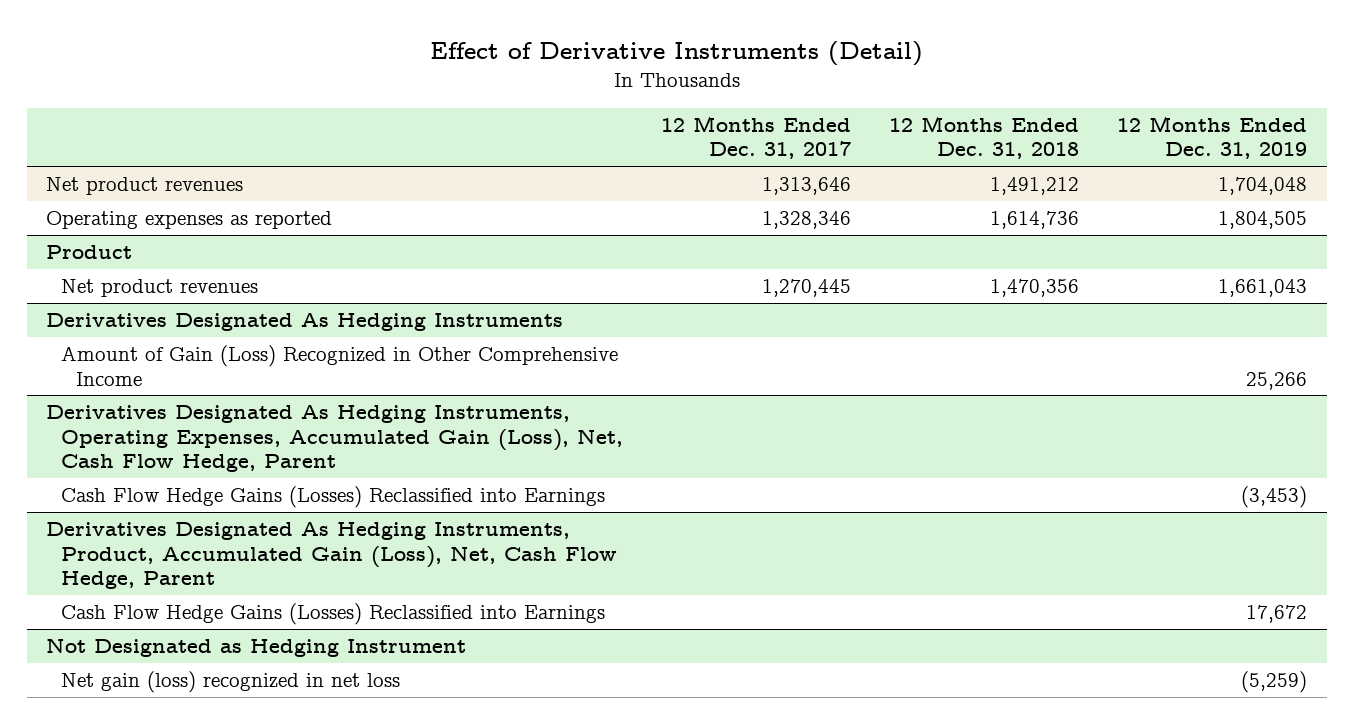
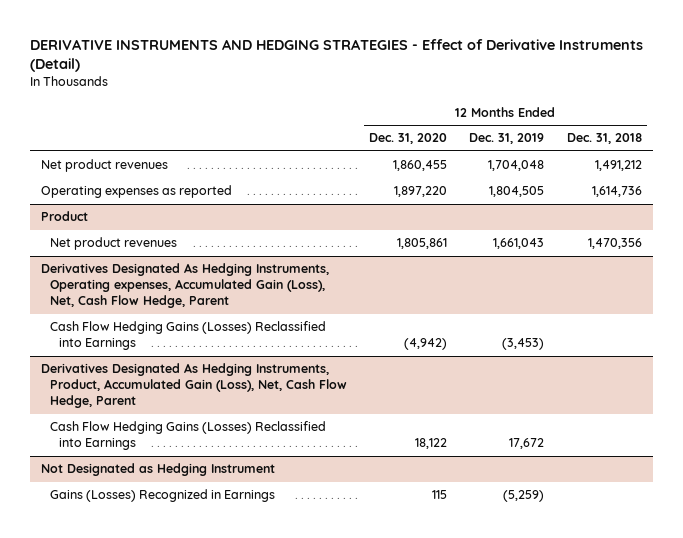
[429,40,923,66] Effect of Derivative Instruments (Detail) -> [29,38,643,73] DERIVATIVE INSTRUMENTS AND HEDGING STRATEGIES - Effect of Derivative Instruments (Detail)
[660,115,851,160] 12 Months Ended Dec. 31, 2017 -> none
none -> [369,133,448,145] Dec. 31, 2020
[45,313,563,332] Derivatives Designated As Hedging Instruments -> none
[60,345,618,386] Amount of Gain (Loss) Recognized in Other Comprehensive Income -> none
[45,405,623,473] Derivatives Designated As Hedging Instruments, Operating Expenses, Accumulated Gain (Loss), Net, Cash Flow Hedge, Parent -> [40,263,329,309] Derivatives Designated As Hedging Instruments, Operating expenses, Accumulated Gain (Loss), Net, Cash Flow Hedge, Parent
[60,486,605,509] Cash Flow Hedge Gains (Losses) Reclassified into Earnings -> [49,321,326,351] Cash Flow Hedging Gains (Losses) Reclassified into Earnings
[60,603,605,626] Cash Flow Hedge Gains (Losses) Reclassified into Earnings -> [49,421,326,451] Cash Flow Hedging Gains (Losses) Reclassified into Earnings
[60,671,400,694] Net gain (loss) recognized in net loss -> [49,489,275,503] Gains (Losses) Recognized in Earnings

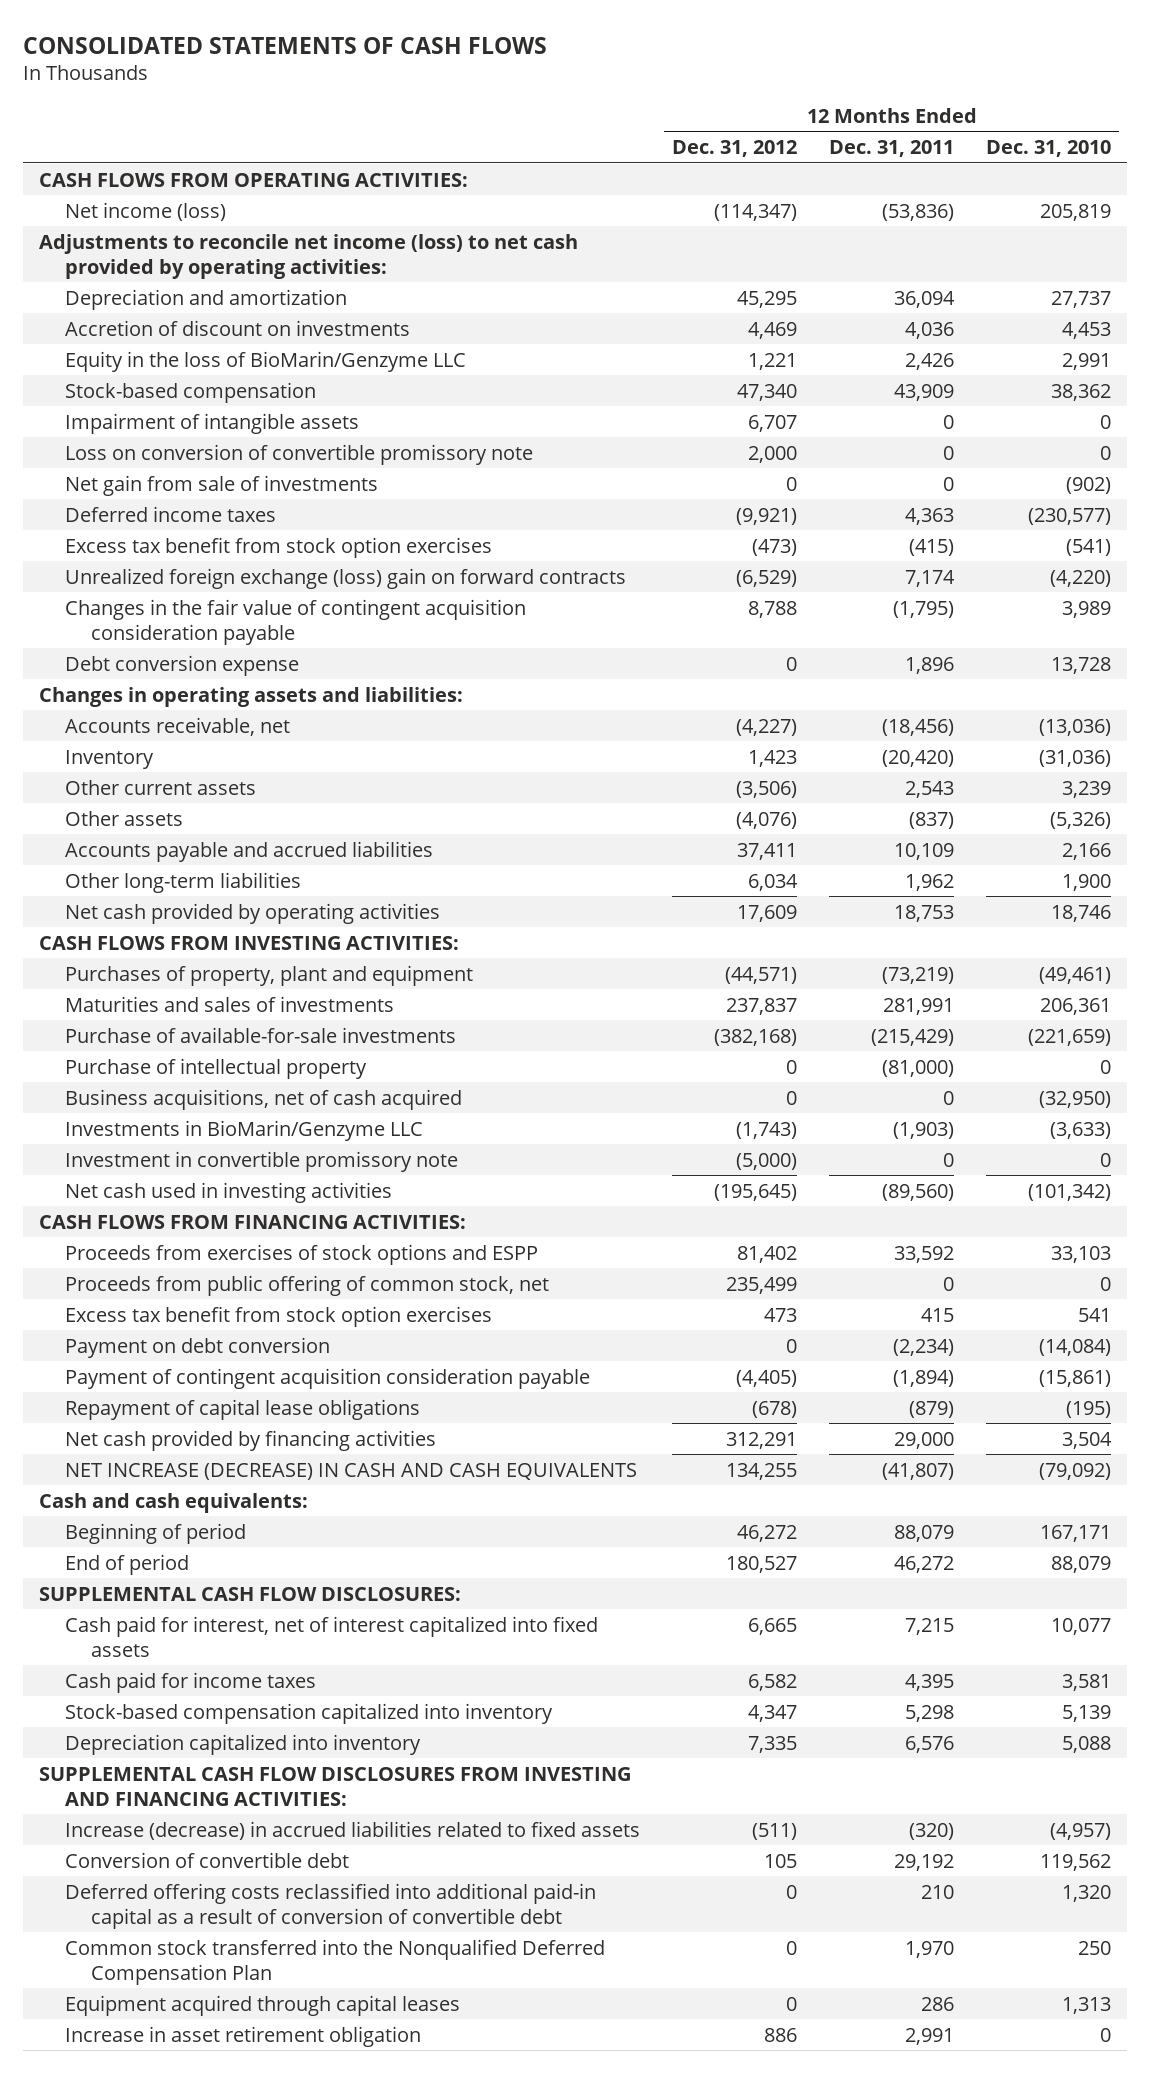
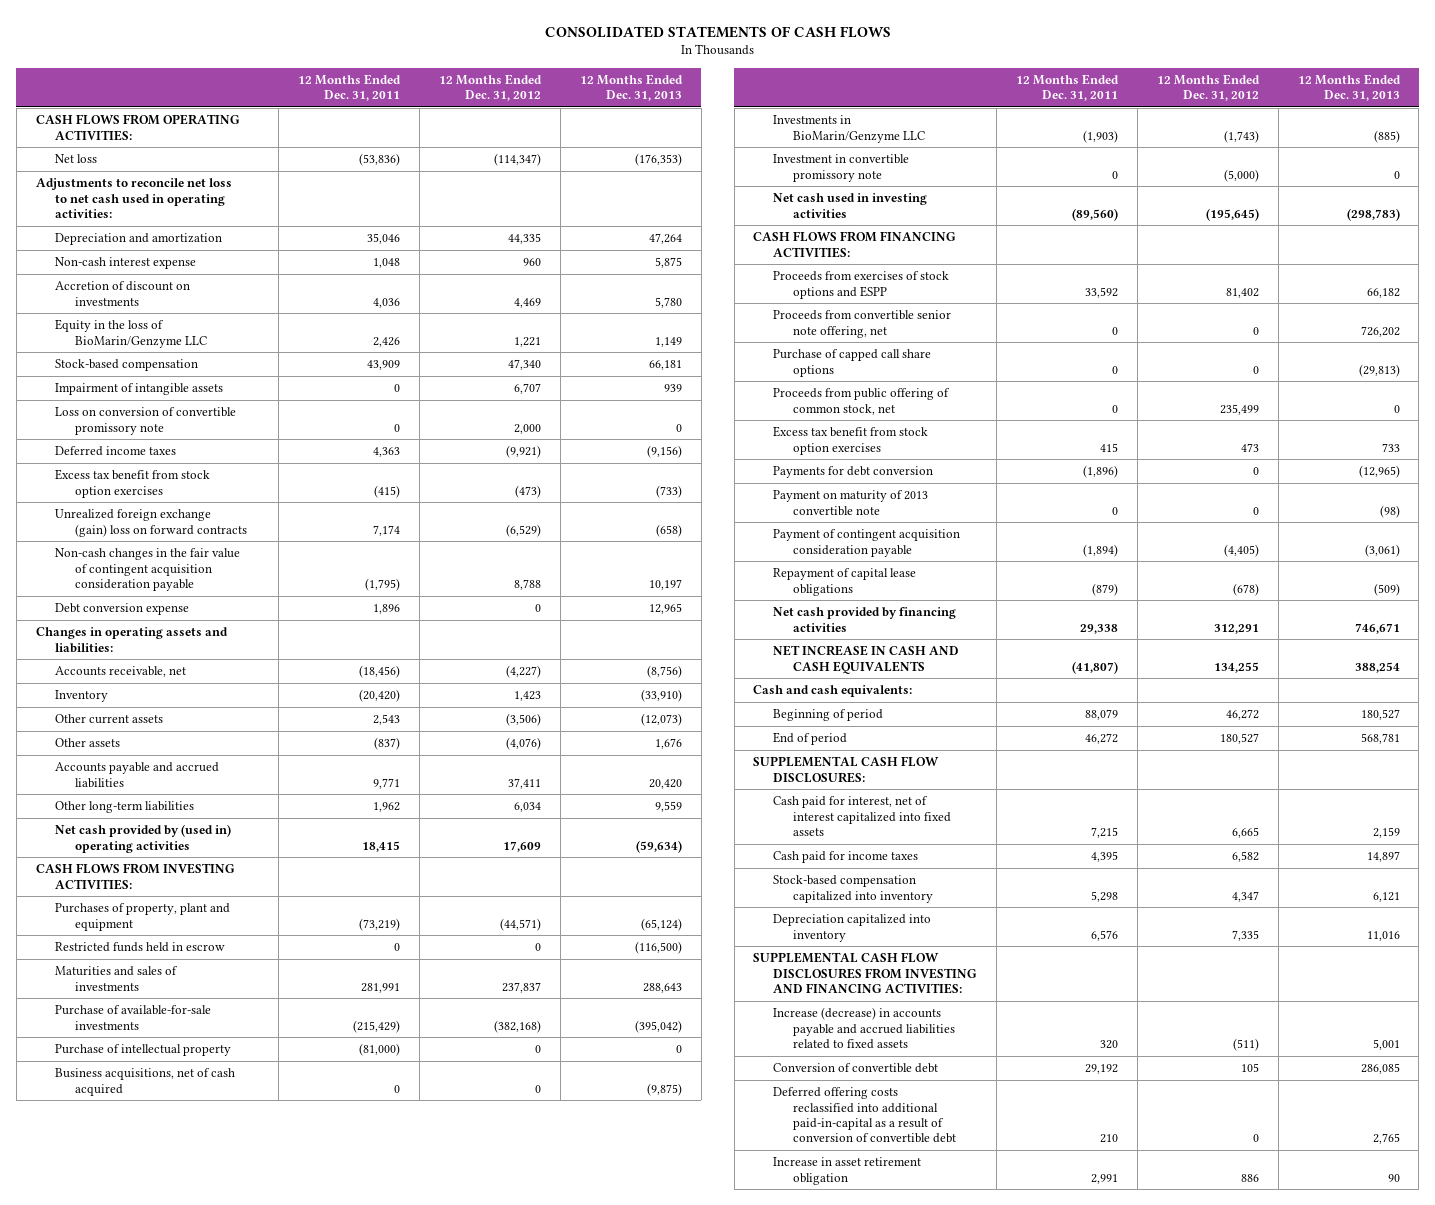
[986,140,1112,158] Dec. 31, 2010 -> none
none -> [579,73,683,102] 12 Months Ended Dec. 31, 2013
[64,201,226,221] Net income (loss) -> [55,154,98,164] Net loss
[39,233,579,279] Adjustments to reconcile net income (loss) to net cash provided by operating activities: -> [35,178,232,218] Adjustments to reconcile net loss to net cash used in operating activities:
[737,290,798,308] 45,295 -> [507,233,541,245] 44,335
[894,290,956,308] 36,094 -> [367,233,401,245] 35,046
none -> [55,257,197,270] Non-cash interest expense
[64,474,378,496] Net gain from sale of investments -> none
[64,567,626,589] Unrealized foreign exchange (loss) gain on forward contracts -> [55,509,247,537] Unrealized foreign exchange (gain) loss on forward contracts
[64,598,526,645] Changes in the fair value of contingent acquisition consideration payable -> [55,548,241,591] Non-cash changes in the fair value of contingent acquisition consideration payable
[894,842,955,860] 10,109 -> [373,777,401,789] 9,771
[64,902,440,924] Net cash provided by operating activities -> [55,824,232,853] Net cash provided by (used in) operating activities
[894,904,955,922] 18,753 -> [362,840,401,852] 18,415
none -> [55,942,226,953] Restricted funds held in escrow
none -> [773,310,952,338] Proceeds from convertible senior note offering, net
none -> [773,349,932,377] Purchase of capped call share options
[64,1336,330,1358] Payment on debt conversion -> [773,466,934,479] Payments for debt conversion
[893,1338,955,1356] (2,234) -> [1082,465,1118,479] (1,896)
none -> [773,490,929,516] Payment on maturity of 2013 convertible note
[894,1431,955,1449] 29,000 -> [1079,623,1118,634] 29,338
[64,1462,637,1480] NET INCREASE (DECREASE) IN CASH AND CASH EQUIVALENTS -> [773,645,960,674] NET INCREASE IN CASH AND CASH EQUIVALENTS
[64,1820,640,1840] Increase (decrease) in accrued liabilities related to fixed assets -> [773,1007,955,1049] Increase (decrease) in accounts payable and accrued liabilities related to fixed assets
[909,1822,955,1840] (320) -> [1099,1039,1118,1049] 320
[64,1938,605,1985] Common stock transferred into the Nonqualified Deferred Compensation Plan -> none
[64,1994,460,2016] Equipment acquired through capital leases -> none
[64,1882,596,1929] Deferred offering costs reclassified into additional paid-in capital as a result of conversion of convertible debt -> [773,1087,956,1144] Deferred offering costs reclassified into additional paid-in-capital as a result of conversion of convertible debt

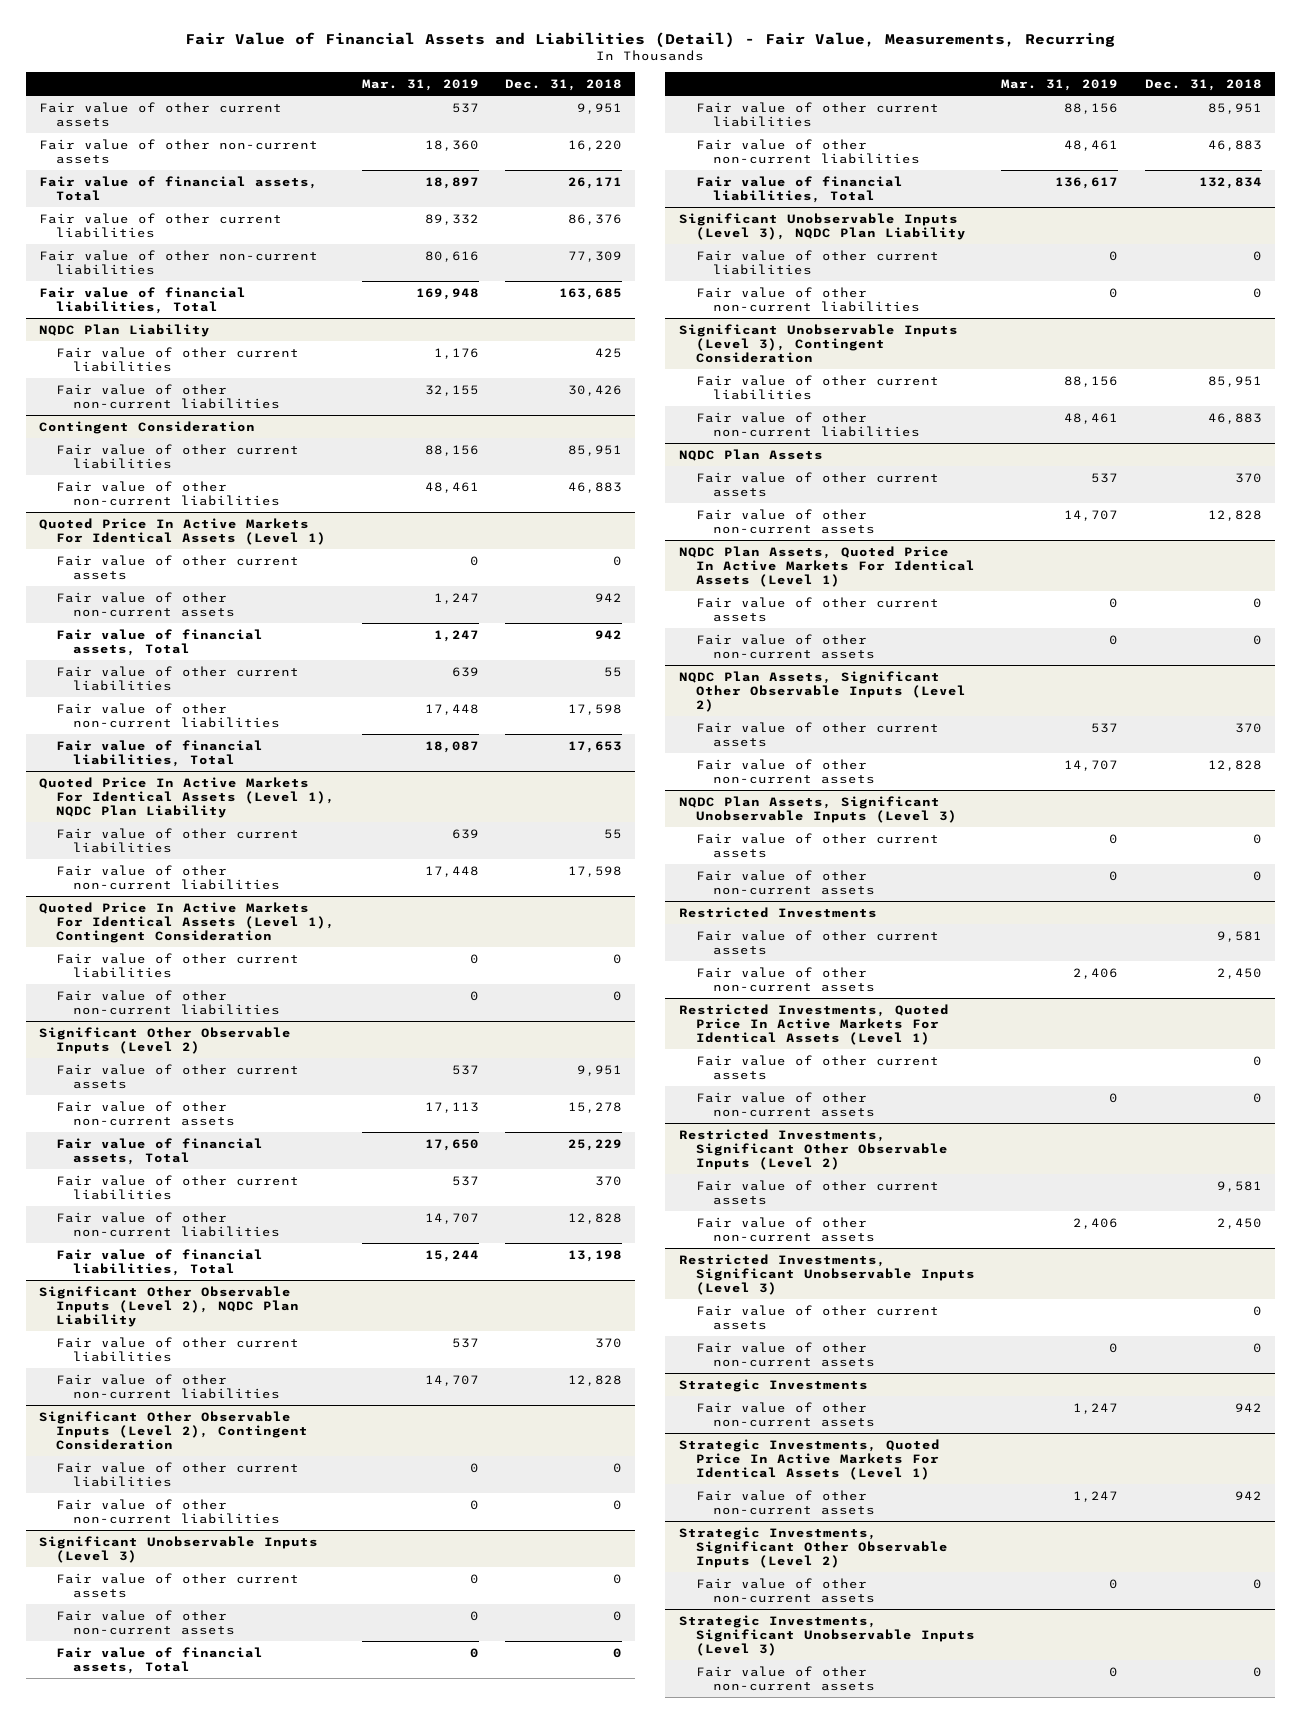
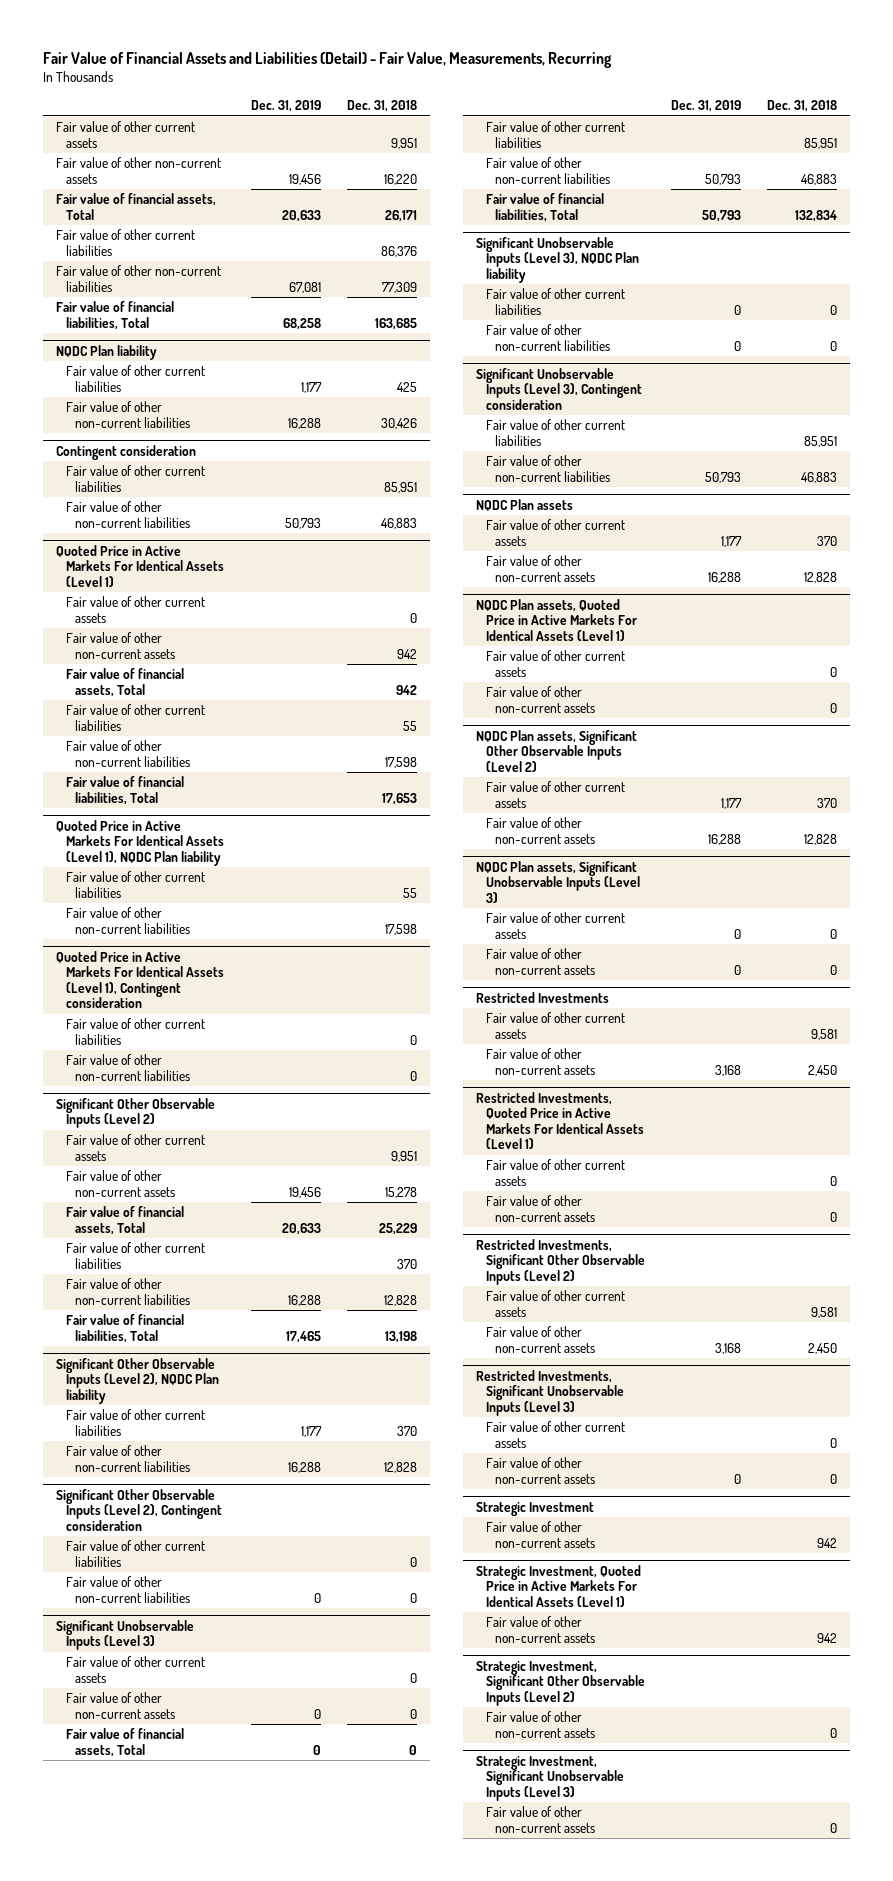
[361,78,479,91] Mar. 31, 2019 -> none
none -> [250,100,321,113] Dec. 31, 2019
[38,323,210,337] NQDC Plan Liability -> [56,344,158,360] NQDC Plan liability
[38,420,255,434] Contingent Consideration -> [56,444,197,460] Contingent consideration
[38,517,327,545] Quoted Price In Active Markets For Identical Assets (Level 1) -> [56,544,224,587] Quoted Price in Active Markets For Identical Assets (Level 1)
[38,776,336,818] Quoted Price In Active Markets For Identical Assets (Level 1), NQDC Plan Liability -> [56,819,224,866] Quoted Price in Active Markets For Identical Assets (Level 1), NQDC Plan liability
[38,901,336,943] Quoted Price In Active Markets For Identical Assets (Level 1), Contingent Consideration -> [56,950,224,1009] Quoted Price in Active Markets For Identical Assets (Level 1), Contingent consideration
[38,1285,300,1327] Significant Other Observable Inputs (Level 2), NQDC Plan Liability -> [56,1357,219,1404] Significant Other Observable Inputs (Level 2), NQDC Plan liability
[38,1410,309,1450] Significant Other Observable Inputs (Level 2), Contingent Consideration -> [56,1488,222,1531] Significant Other Observable Inputs (Level 2), Contingent consideration
[678,212,966,240] Significant Unobservable Inputs (Level 3), NQDC Plan Liability -> [476,236,639,283] Significant Unobservable Inputs (Level 3), NQDC Plan liability
[678,323,958,363] Significant Unobservable Inputs (Level 3), Contingent Consideration -> [476,367,642,410] Significant Unobservable Inputs (Level 3), Contingent consideration
[678,448,823,461] NQDC Plan Assets -> [476,498,574,511] NQDC Plan assets
[678,545,975,587] NQDC Plan Assets, Quoted Price In Active Markets For Identical Assets (Level 1) -> [476,598,638,641] NQDC Plan assets, Quoted Price in Active Markets For Identical Assets (Level 1)
[678,670,966,712] NQDC Plan Assets, Significant Other Observable Inputs (Level 2) -> [476,729,638,772] NQDC Plan assets, Significant Other Observable Inputs (Level 2)
[678,795,957,823] NQDC Plan Assets, Significant Unobservable Inputs (Level 3) -> [476,860,640,903] NQDC Plan assets, Significant Unobservable Inputs (Level 3)
[678,1003,949,1045] Restricted Investments, Quoted Price In Active Markets For Identical Assets (Level 1) -> [476,1091,644,1150] Restricted Investments, Quoted Price in Active Markets For Identical Assets (Level 1)
[678,1378,868,1392] Strategic Investments -> [476,1501,595,1516] Strategic Investment
[678,1438,940,1480] Strategic Investments, Quoted Price In Active Markets For Identical Assets (Level 1) -> [476,1564,642,1607] Strategic Investment, Quoted Price in Active Markets For Identical Assets (Level 1)
[678,1526,948,1568] Strategic Investments, Significant Other Observable Inputs (Level 2) -> [476,1660,645,1706] Strategic Investment, Significant Other Observable Inputs (Level 2)
[678,1614,975,1656] Strategic Investments, Significant Unobservable Inputs (Level 3) -> [476,1755,624,1801] Strategic Investment, Significant Unobservable Inputs (Level 3)

